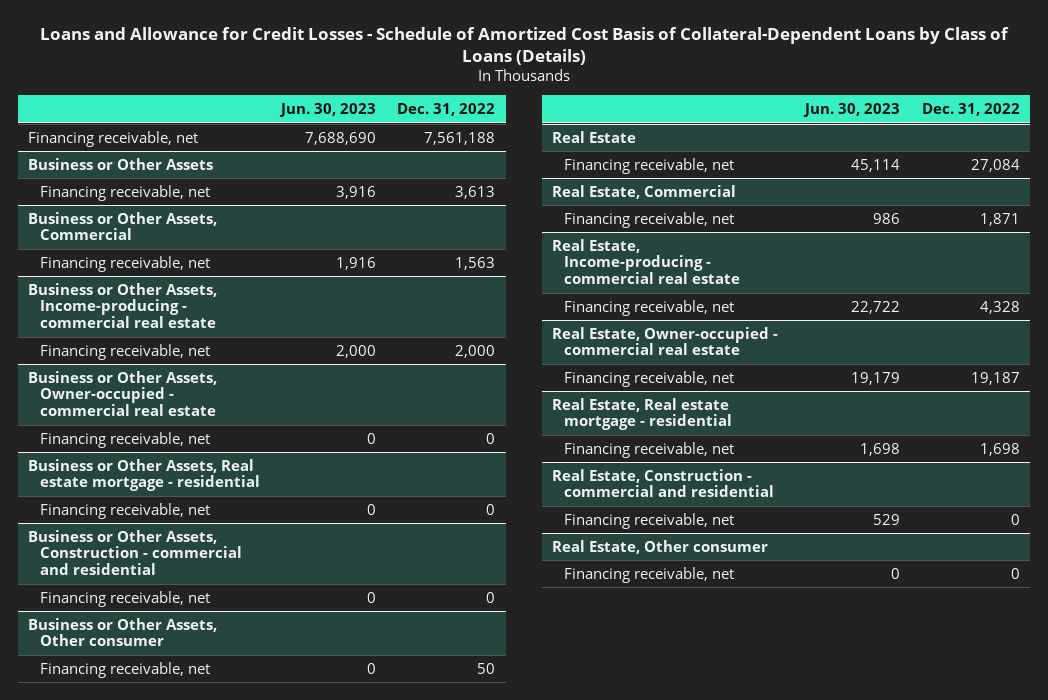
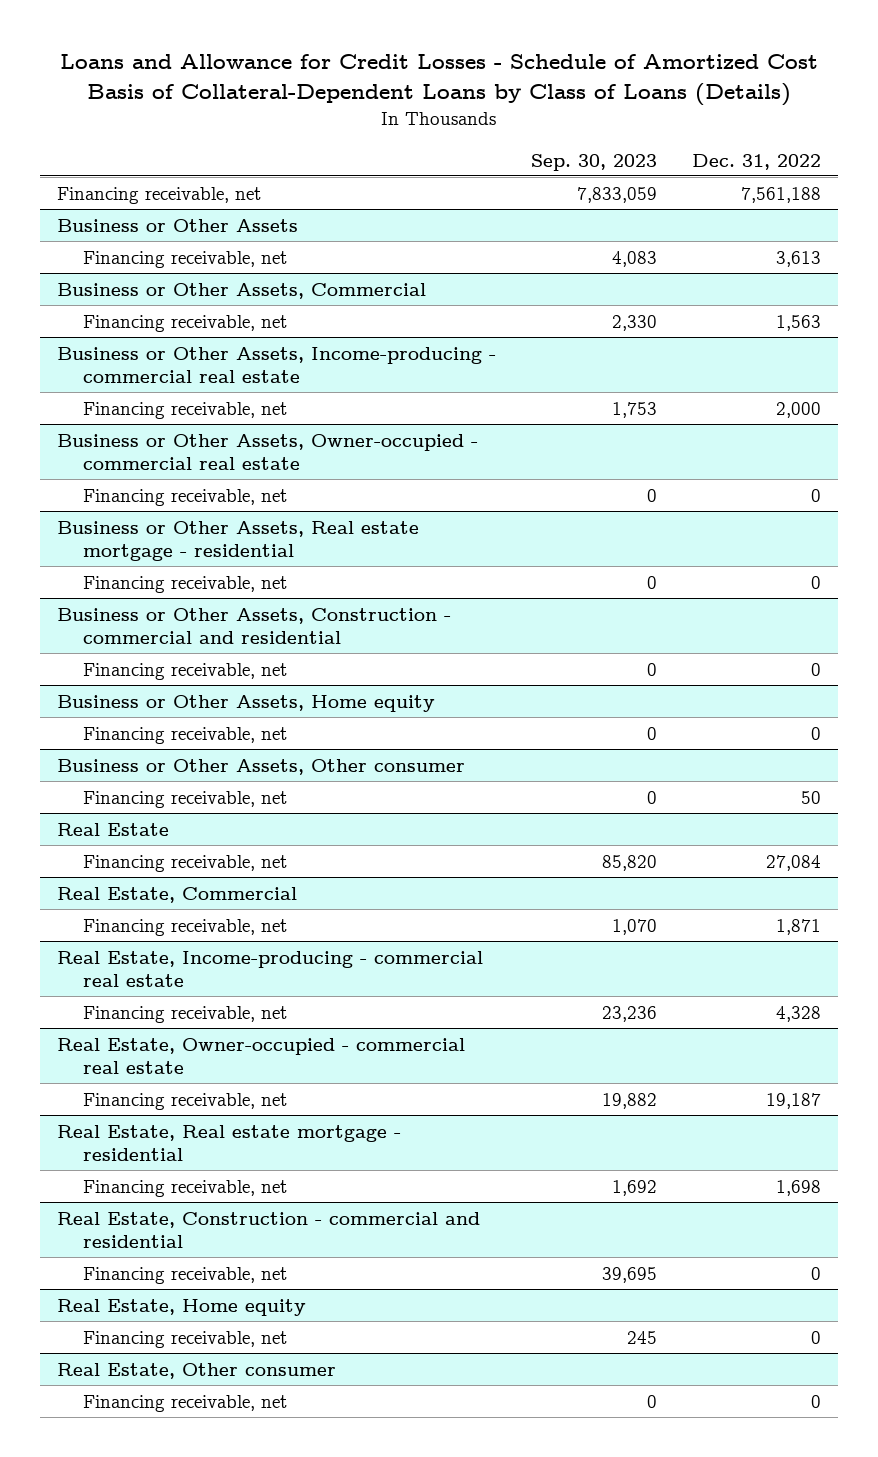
[279,103,377,118] Jun. 30, 2023 -> none
none -> [531,153,658,171] Sep. 30, 2023
none -> [57,694,436,712] Business or Other Assets, Home equity
none -> [82,726,287,744] Financing receivable, net
none -> [57,1298,307,1316] Real Estate, Home equity
none -> [82,1330,287,1348] Financing receivable, net

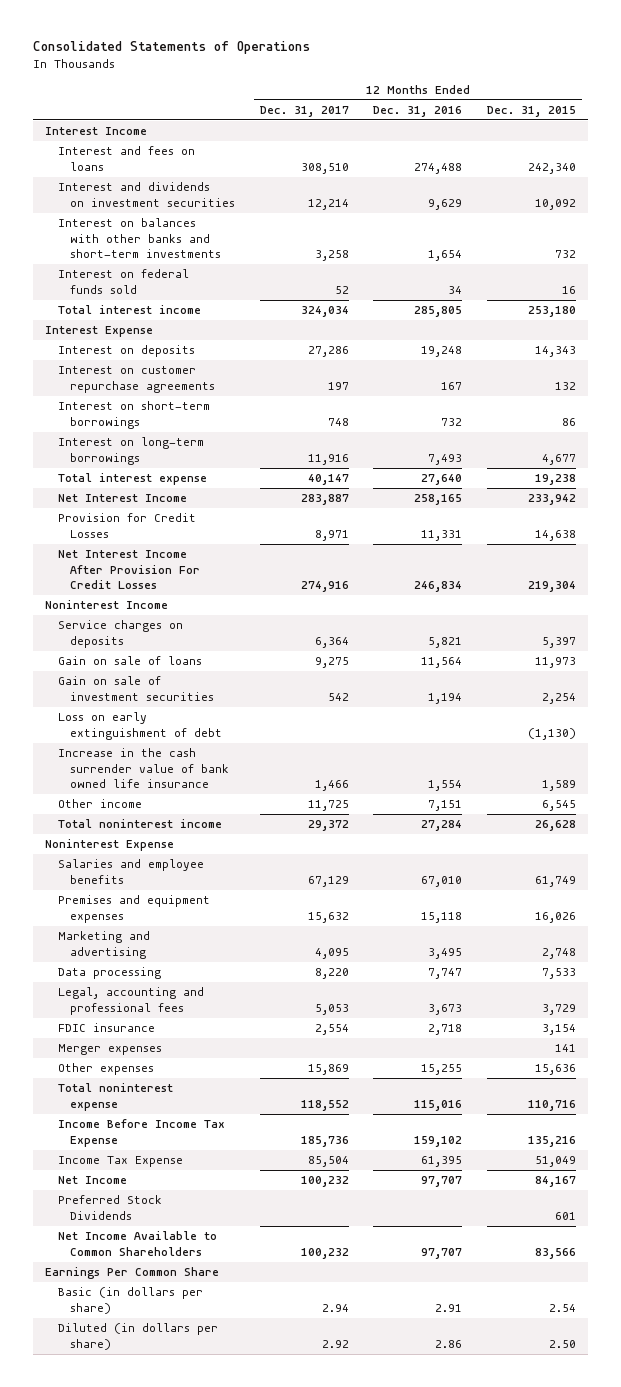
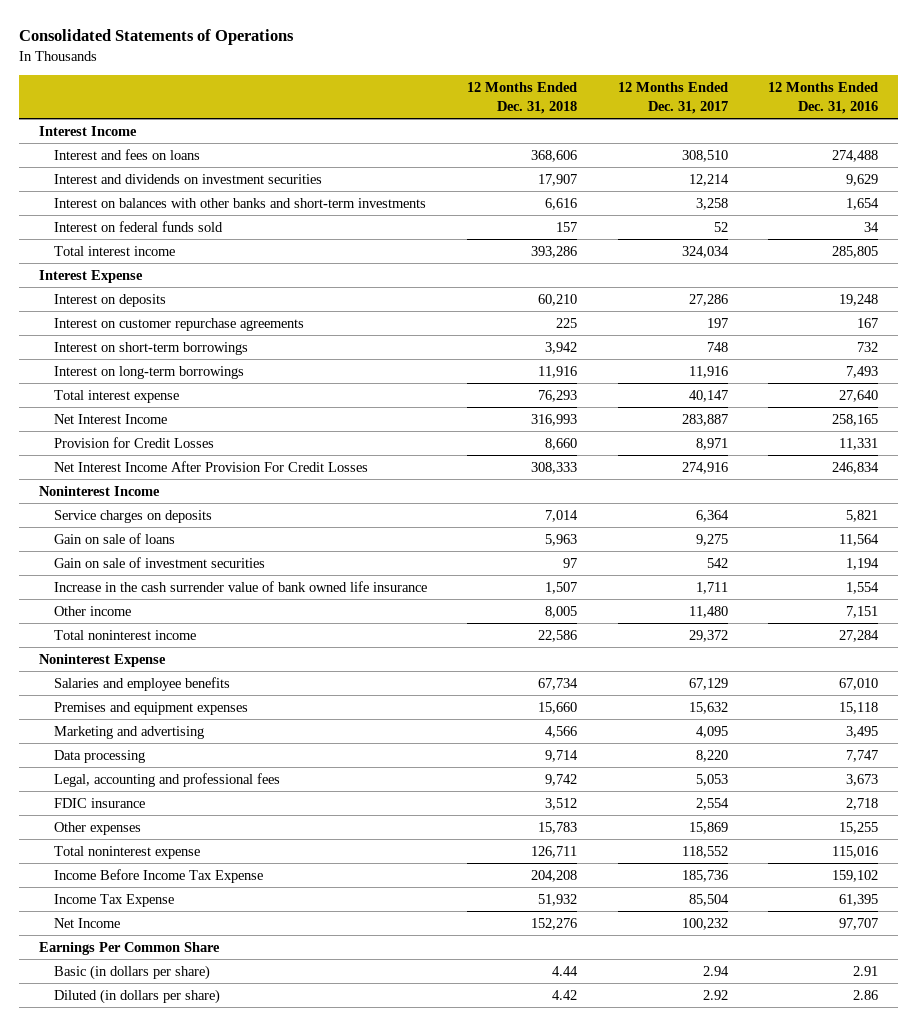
[486,106,576,118] Dec. 31, 2015 -> none
none -> [467,82,578,114] 12 Months Ended Dec. 31, 2018
[57,712,223,740] Loss on early extinguishment of debt -> none
[314,780,349,792] 1,466 -> [695,581,728,594] 1,711
[307,800,349,812] 11,725 -> [688,605,728,618] 11,480
[57,1044,162,1056] Merger expenses -> none
[57,1195,162,1220] Preferred Stock Dividends -> none
[57,1231,217,1256] Net Income Available to Common Shareholders -> none

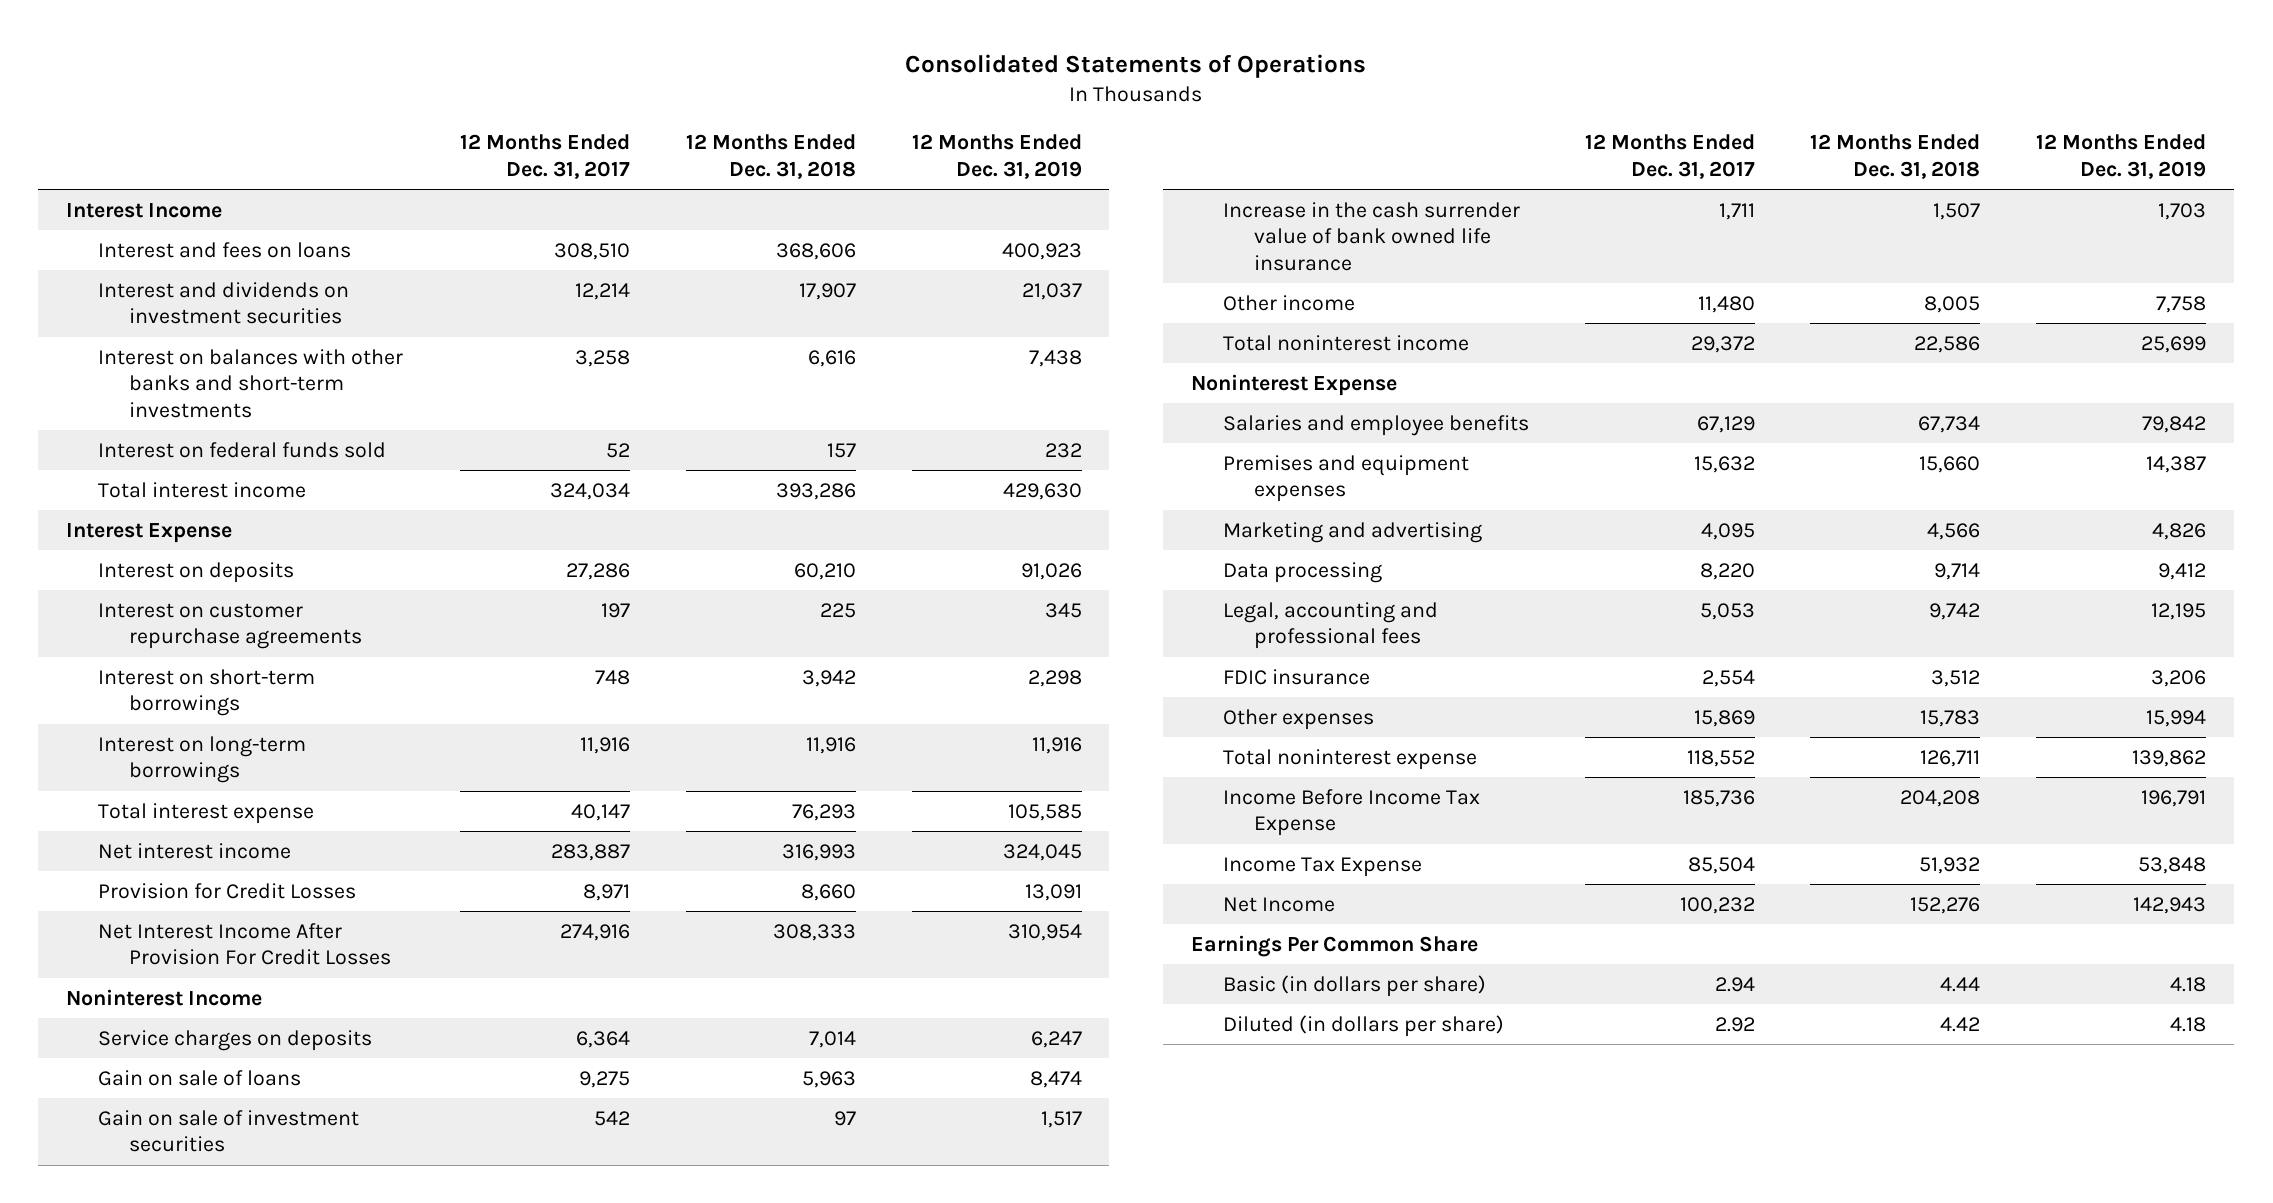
[768,82,879,114] 12 Months Ended Dec. 31, 2016 -> none
none -> [911,134,1082,179] 12 Months Ended Dec. 31, 2019
[53,413,167,424] Net Interest Income -> [97,842,291,859] Net interest income

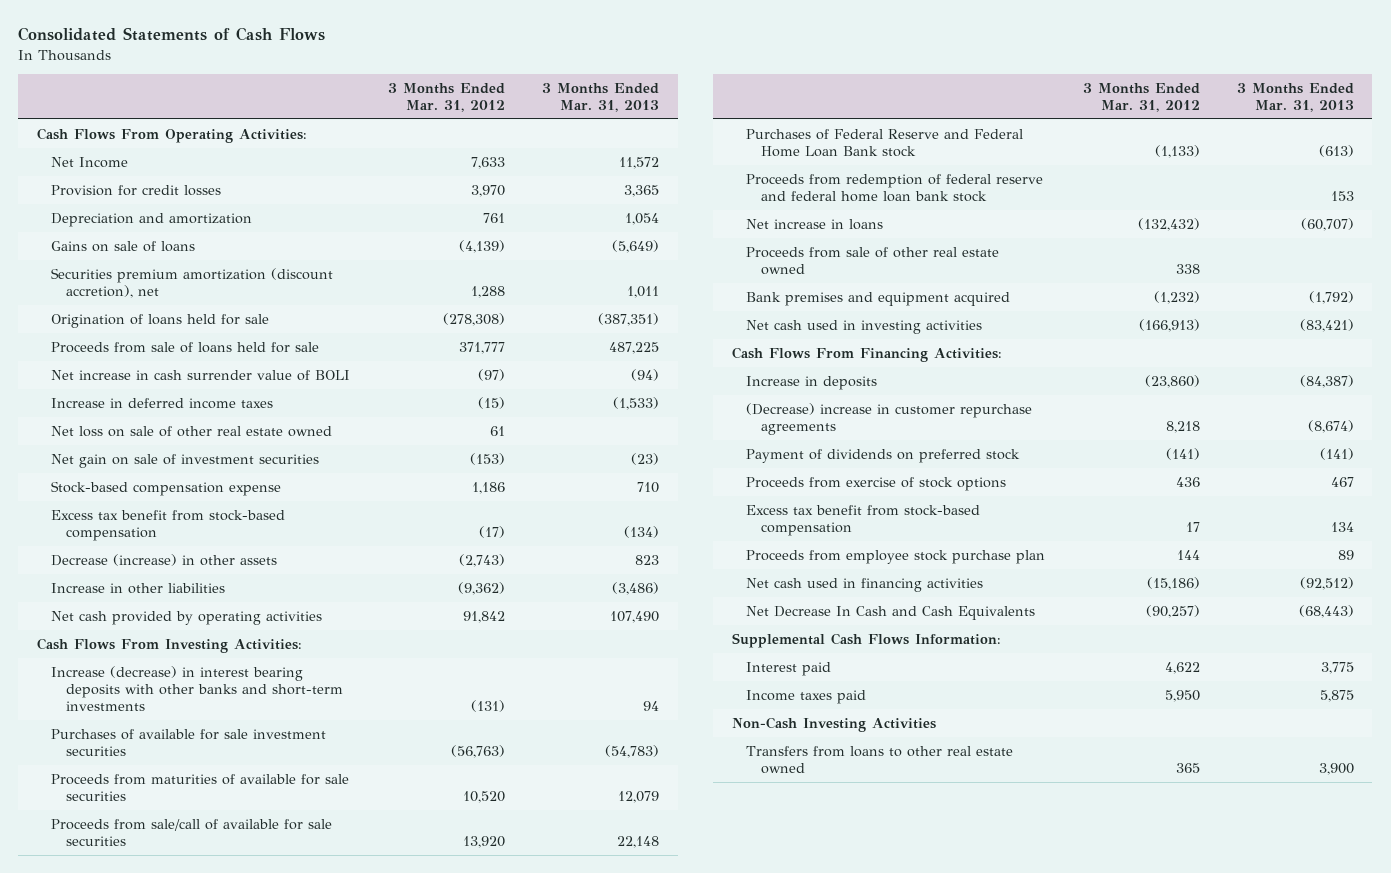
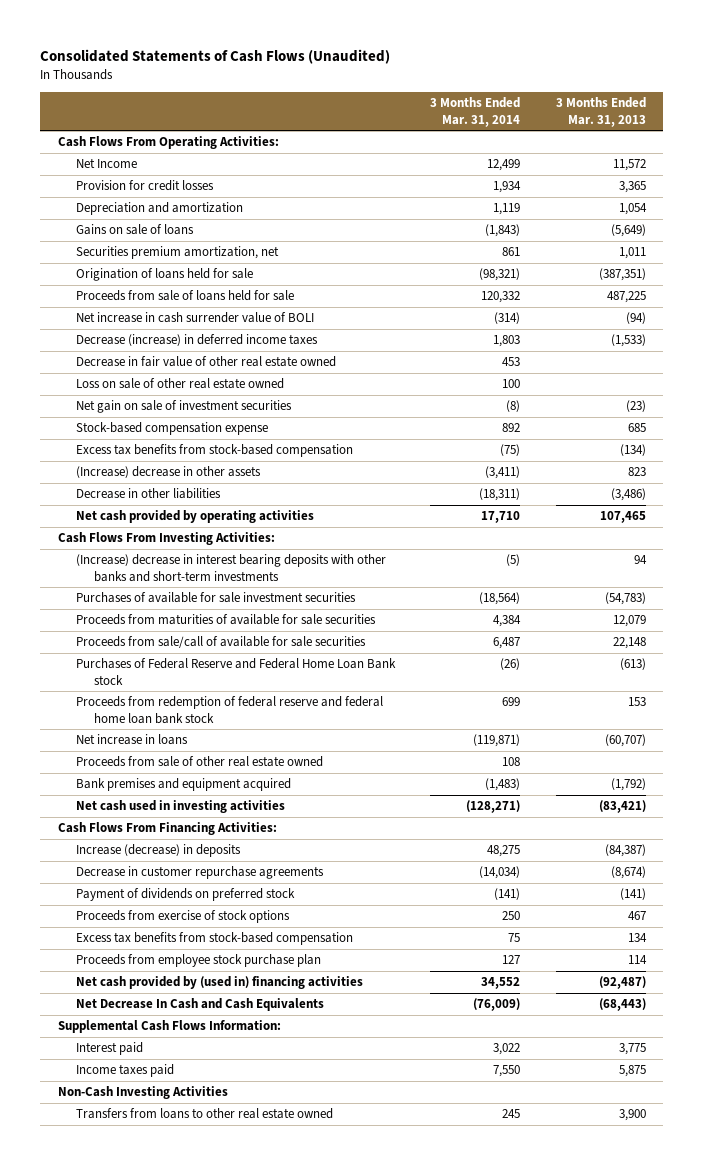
[18,27,326,42] Consolidated Statements of Cash Flows -> [40,48,391,64] Consolidated Statements of Cash Flows (Unaudited)
[387,82,505,112] 3 Months Ended Mar. 31, 2012 -> none
none -> [430,97,521,127] 3 Months Ended Mar. 31, 2014
[51,267,334,299] Securities premium amortization (discount accretion), net -> [75,246,279,260] Securities premium amortization, net
[51,397,274,409] Increase in deferred income taxes -> [75,334,318,347] Decrease (increase) in deferred income taxes
none -> [75,356,336,368] Decrease in fair value of other real estate owned
[51,425,333,437] Net loss on sale of other real estate owned -> [75,378,284,390] Loss on sale of other real estate owned
[636,481,659,493] 710 -> [627,423,646,433] 685
[51,509,286,542] Excess tax benefit from stock-based compensation -> [75,444,353,458] Excess tax benefits from stock-based compensation
[51,553,278,566] Decrease (increase) in other assets -> [75,466,261,479] (Increase) decrease in other assets
[51,582,226,594] Increase in other liabilities -> [75,488,221,500] Decrease in other liabilities
[609,610,659,623] 107,490 -> [599,511,646,524] 107,465
[51,665,343,712] Increase (decrease) in interest bearing deposits with other banks and short-term investments -> [75,554,386,582] (Increase) decrease in interest bearing deposits with other banks and short-term investments
[746,375,878,390] Increase in deposits -> [75,844,241,858] Increase (decrease) in deposits
[746,402,1033,436] (Decrease) increase in customer repurchase agreements -> [75,866,324,880] Decrease in customer repurchase agreements
[746,504,981,537] Excess tax benefit from stock-based compensation -> [75,932,353,946] Excess tax benefits from stock-based compensation
[1337,549,1354,560] 89 -> [627,955,647,965] 114
[746,577,984,592] Net cash used in financing activities -> [75,976,363,990] Net cash provided by (used in) financing activities
[1299,576,1354,590] (92,512) -> [598,976,646,990] (92,487)

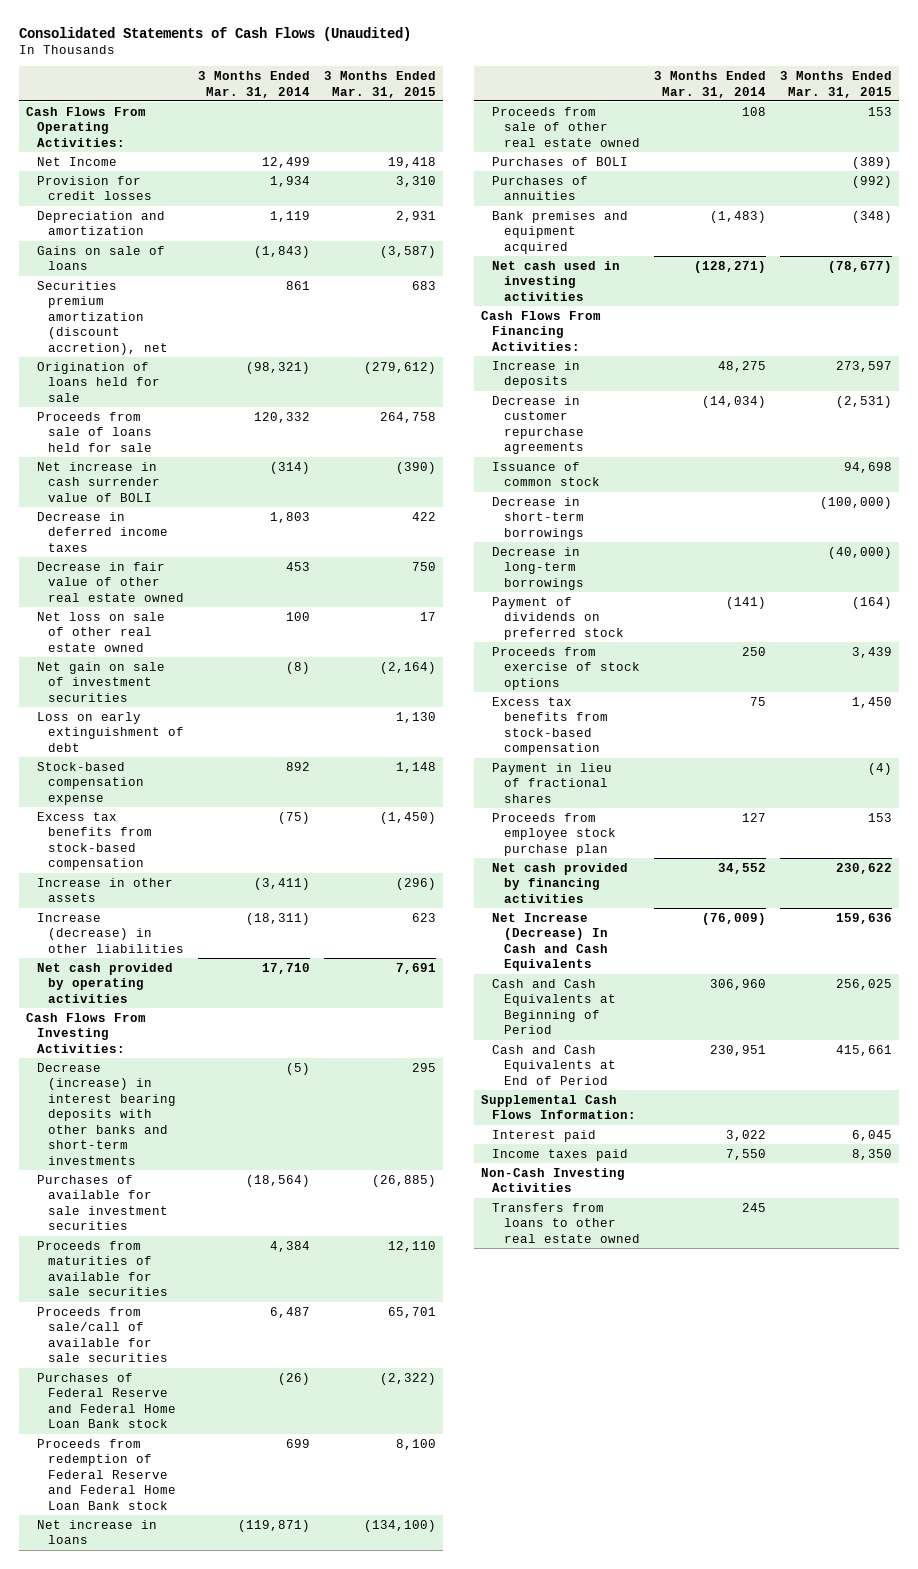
[555,97,646,127] 3 Months Ended Mar. 31, 2013 -> none
none -> [324,70,437,98] 3 Months Ended Mar. 31, 2015
[75,246,279,260] Securities premium amortization, net -> [36,280,169,355] Securities premium amortization (discount accretion), net
[75,334,318,347] Decrease (increase) in deferred income taxes -> [36,511,169,552] Decrease in deferred income taxes
[75,378,284,390] Loss on sale of other real estate owned -> [36,611,165,652] Net loss on sale of other real estate owned
none -> [36,711,185,752] Loss on early extinguishment of debt
[75,466,261,479] (Increase) decrease in other assets -> [36,877,173,903] Increase in other assets
[75,488,221,500] Decrease in other liabilities -> [36,912,185,953] Increase (decrease) in other liabilities
[75,554,386,582] (Increase) decrease in interest bearing deposits with other banks and short-term investments -> [36,1062,177,1165] Decrease (increase) in interest bearing deposits with other banks and short-term investments
[75,696,383,724] Proceeds from redemption of federal reserve and federal home loan bank stock -> [36,1438,177,1510] Proceeds from redemption of Federal Reserve and Federal Home Loan Bank stock
none -> [492,156,629,166] Purchases of BOLI
none -> [492,175,589,201] Purchases of annuities
[75,844,241,858] Increase (decrease) in deposits -> [492,360,581,389] Increase in deposits
none -> [492,461,600,487] Issuance of common stock
none -> [492,496,584,540] Decrease in short-term borrowings
none -> [492,546,584,590] Decrease in long-term borrowings
none -> [492,762,613,803] Payment in lieu of fractional shares
[75,976,363,990] Net cash provided by (used in) financing activities -> [492,862,629,903] Net cash provided by financing activities
[75,998,324,1012] Net Decrease In Cash and Cash Equivalents -> [492,912,608,972] Net Increase (Decrease) In Cash and Cash Equivalents
none -> [492,978,616,1035] Cash and Cash Equivalents at Beginning of Period
none -> [492,1044,616,1085] Cash and Cash Equivalents at End of Period

